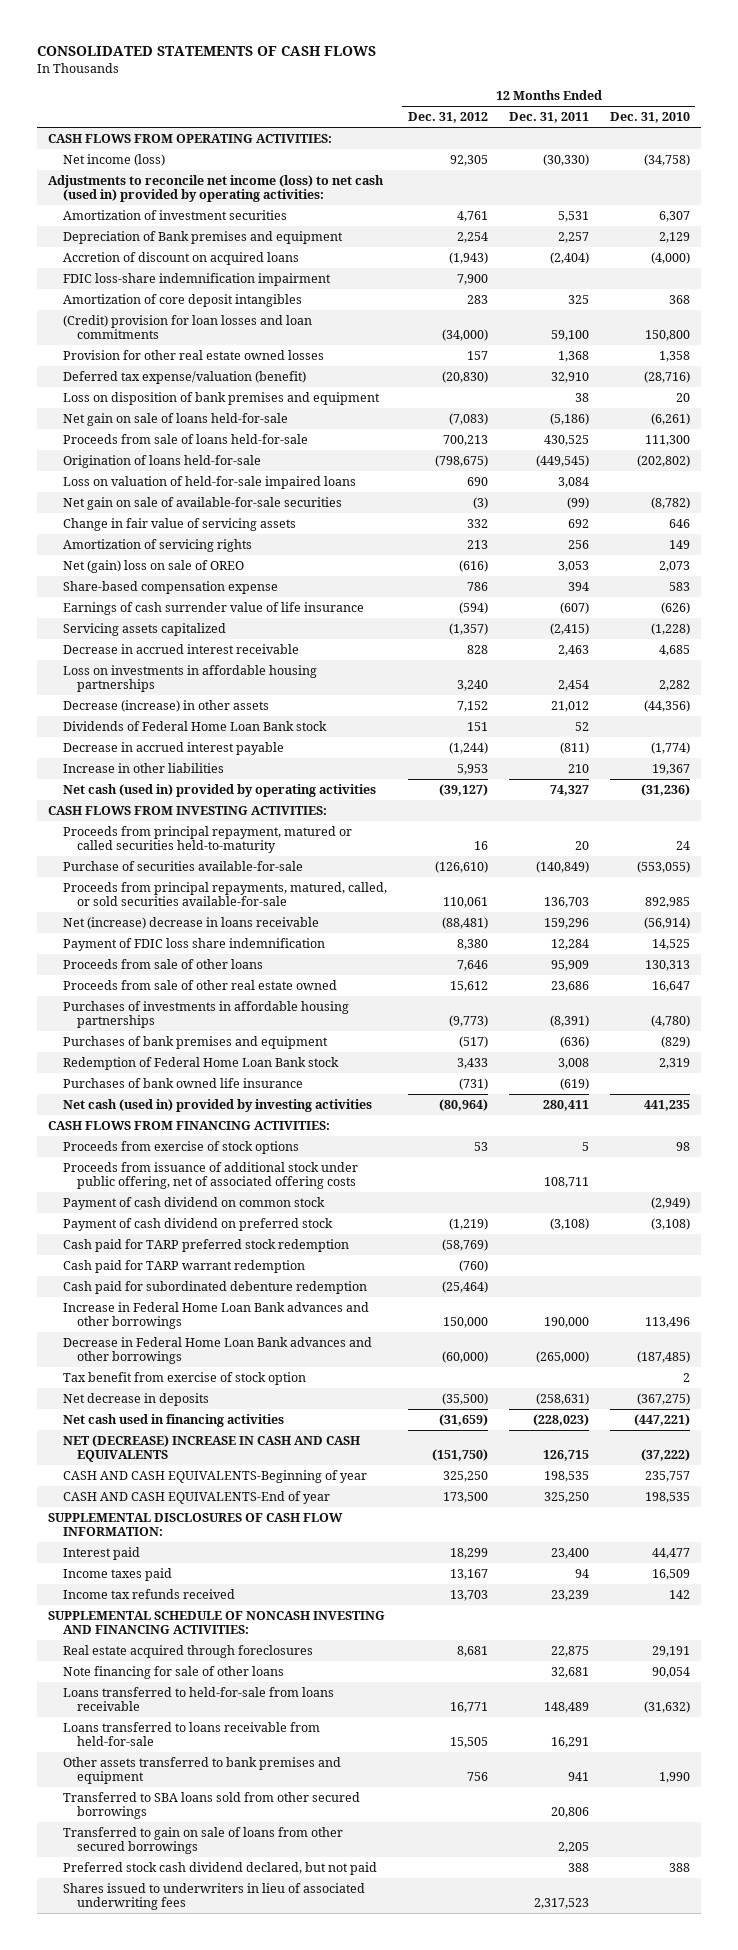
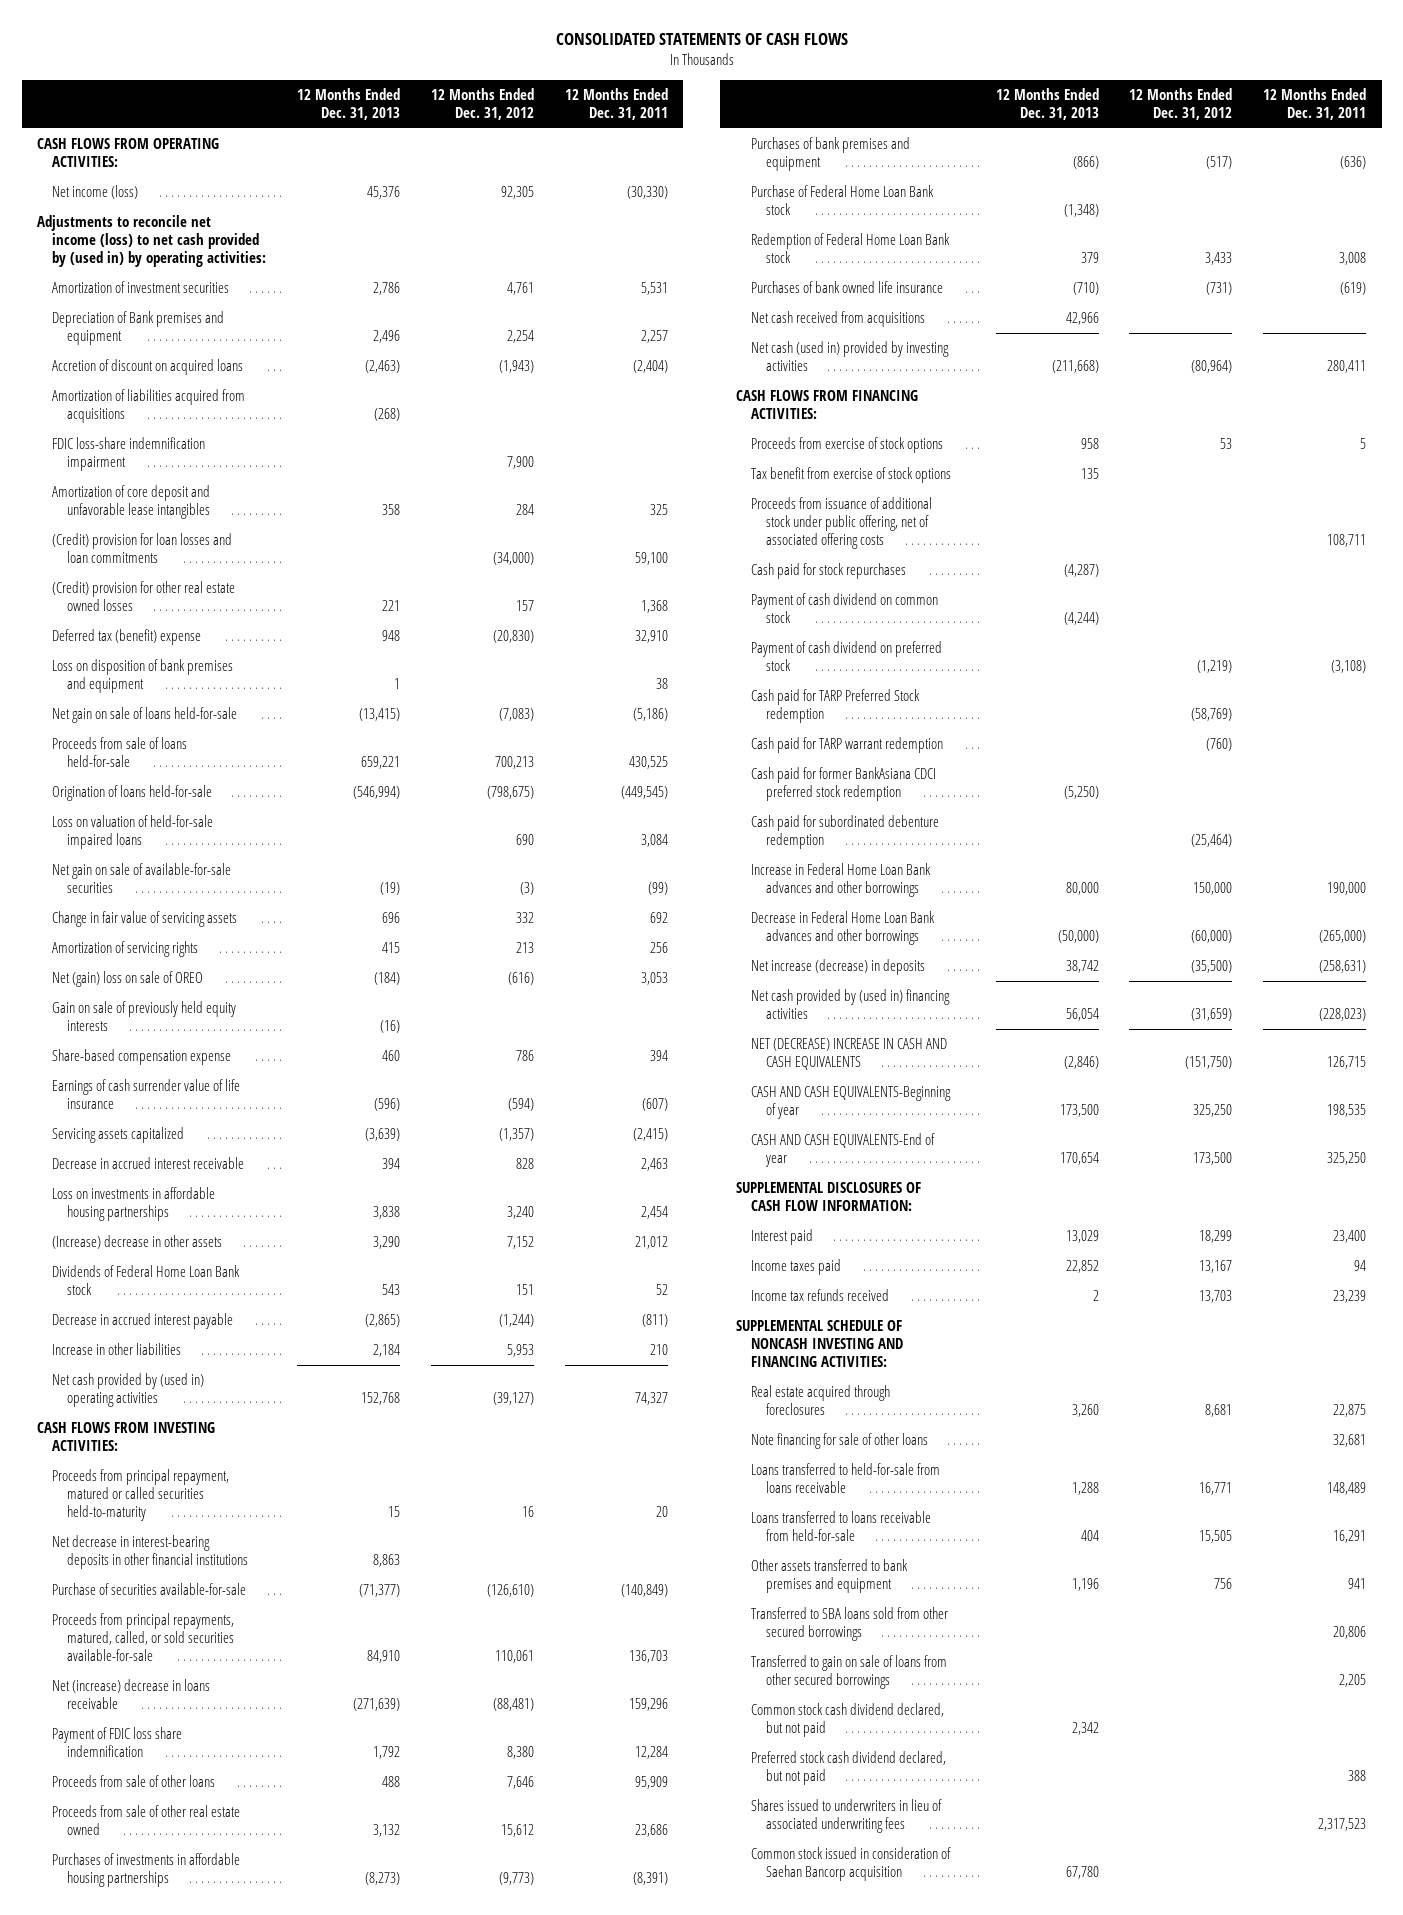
[610,112,691,124] Dec. 31, 2010 -> none
none -> [297,87,401,120] 12 Months Ended Dec. 31, 2013
[47,174,384,203] Adjustments to reconcile net income (loss) to net cash (used in) provided by operating activities: -> [37,215,267,268] Adjustments to reconcile net income (loss) to net cash provided by (used in) by operating activities:
none -> [52,389,246,424] Amortization of liabilities acquired from acquisitions
[62,293,302,307] Amortization of core deposit intangibles -> [52,485,211,520] Amortization of core deposit and unfavorable lease intangibles
[466,294,488,304] 283 -> [515,504,534,516] 284
[62,349,324,360] Provision for other real estate owned losses -> [52,581,236,612] (Credit) provision for other real estate owned losses
[62,370,306,384] Deferred tax expense/valuation (benefit) -> [52,629,202,646] Deferred tax (benefit) expense
none -> [52,1001,237,1032] Gain on sale of previously held equity interests
[62,699,269,712] Decrease (increase) in other assets -> [52,1235,223,1250] (Increase) decrease in other assets
[62,783,376,797] Net cash (used in) provided by operating activities -> [52,1373,205,1408] Net cash provided by (used in) operating activities
none -> [52,1535,249,1570] Net decrease in interest-bearing deposits in other financial institutions
none -> [750,185,934,216] Purchase of Federal Home Loan Bank stock
none -> [750,311,925,328] Net cash received from acquisitions
none -> [750,467,951,484] Tax benefit from exercise of stock options
none -> [750,563,906,580] Cash paid for stock repurchases
[62,1238,349,1252] Cash paid for TARP preferred stock redemption -> [750,689,920,724] Cash paid for TARP Preferred Stock redemption
none -> [750,767,936,802] Cash paid for former BankAsiana CDCI preferred stock redemption
[62,1371,306,1385] Tax benefit from exercise of stock option -> none
[62,1392,209,1406] Net decrease in deposits -> [750,959,925,976] Net increase (decrease) in deposits
[62,1413,284,1427] Net cash used in financing activities -> [750,989,950,1020] Net cash provided by (used in) financing activities
none -> [750,1703,944,1738] Common stock cash dividend declared, but not paid
none -> [750,1847,951,1882] Common stock issued in consideration of Saehan Bancorp acquisition

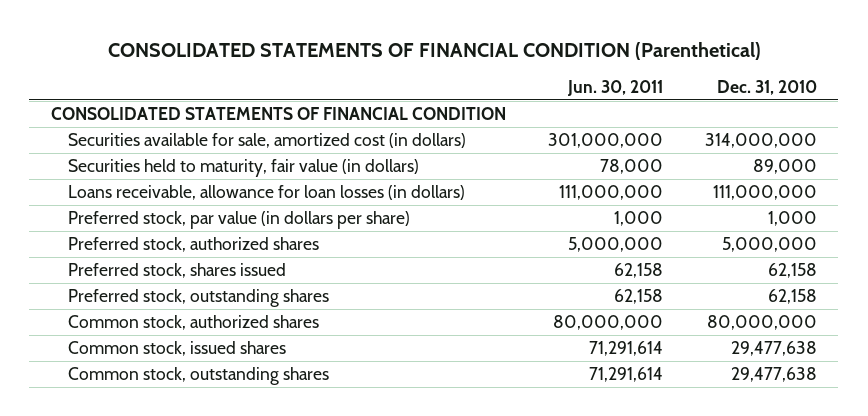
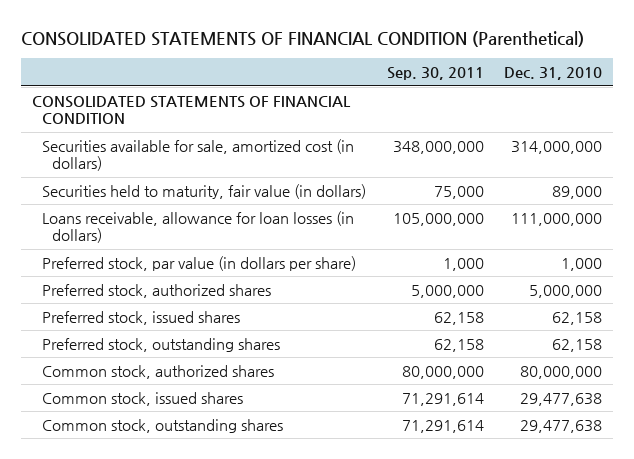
[566,80,663,97] Jun. 30, 2011 -> none
none -> [386,66,484,80] Sep. 30, 2011
[68,262,287,278] Preferred stock, shares issued -> [41,310,240,325] Preferred stock, issued shares

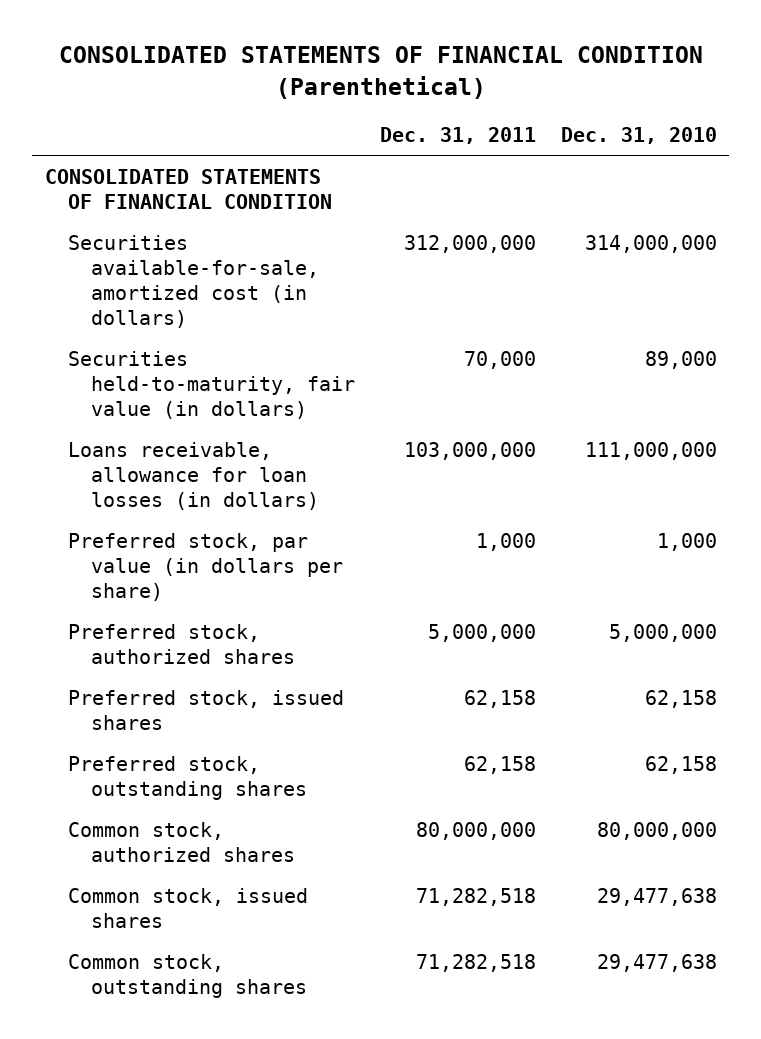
[386,66,484,80] Sep. 30, 2011 -> none
none -> [379,127,536,145] Dec. 31, 2011
[41,138,354,171] Securities available for sale, amortized cost (in dollars) -> [67,234,319,328] Securities available-for-sale, amortized cost (in dollars)
[41,183,366,199] Securities held to maturity, fair value (in dollars) -> [67,350,355,419] Securities held-to-maturity, fair value (in dollars)

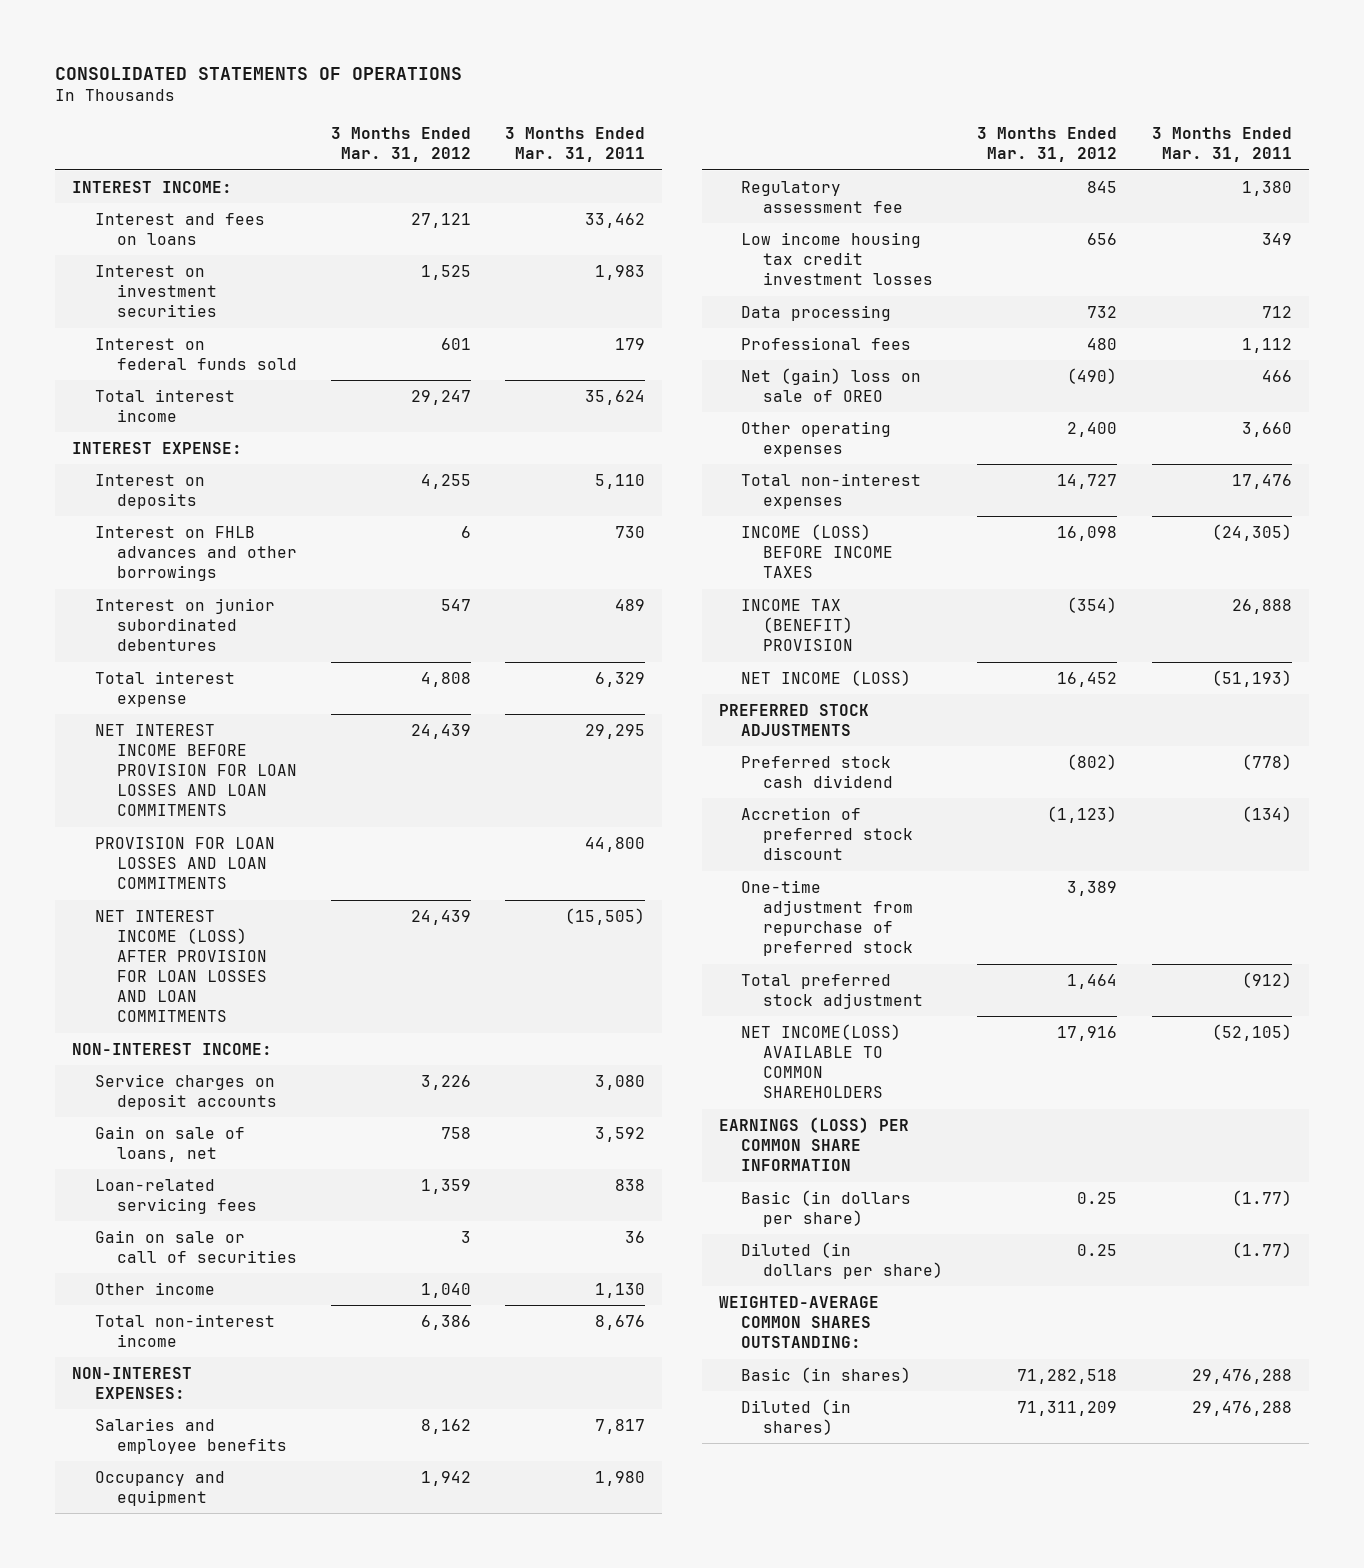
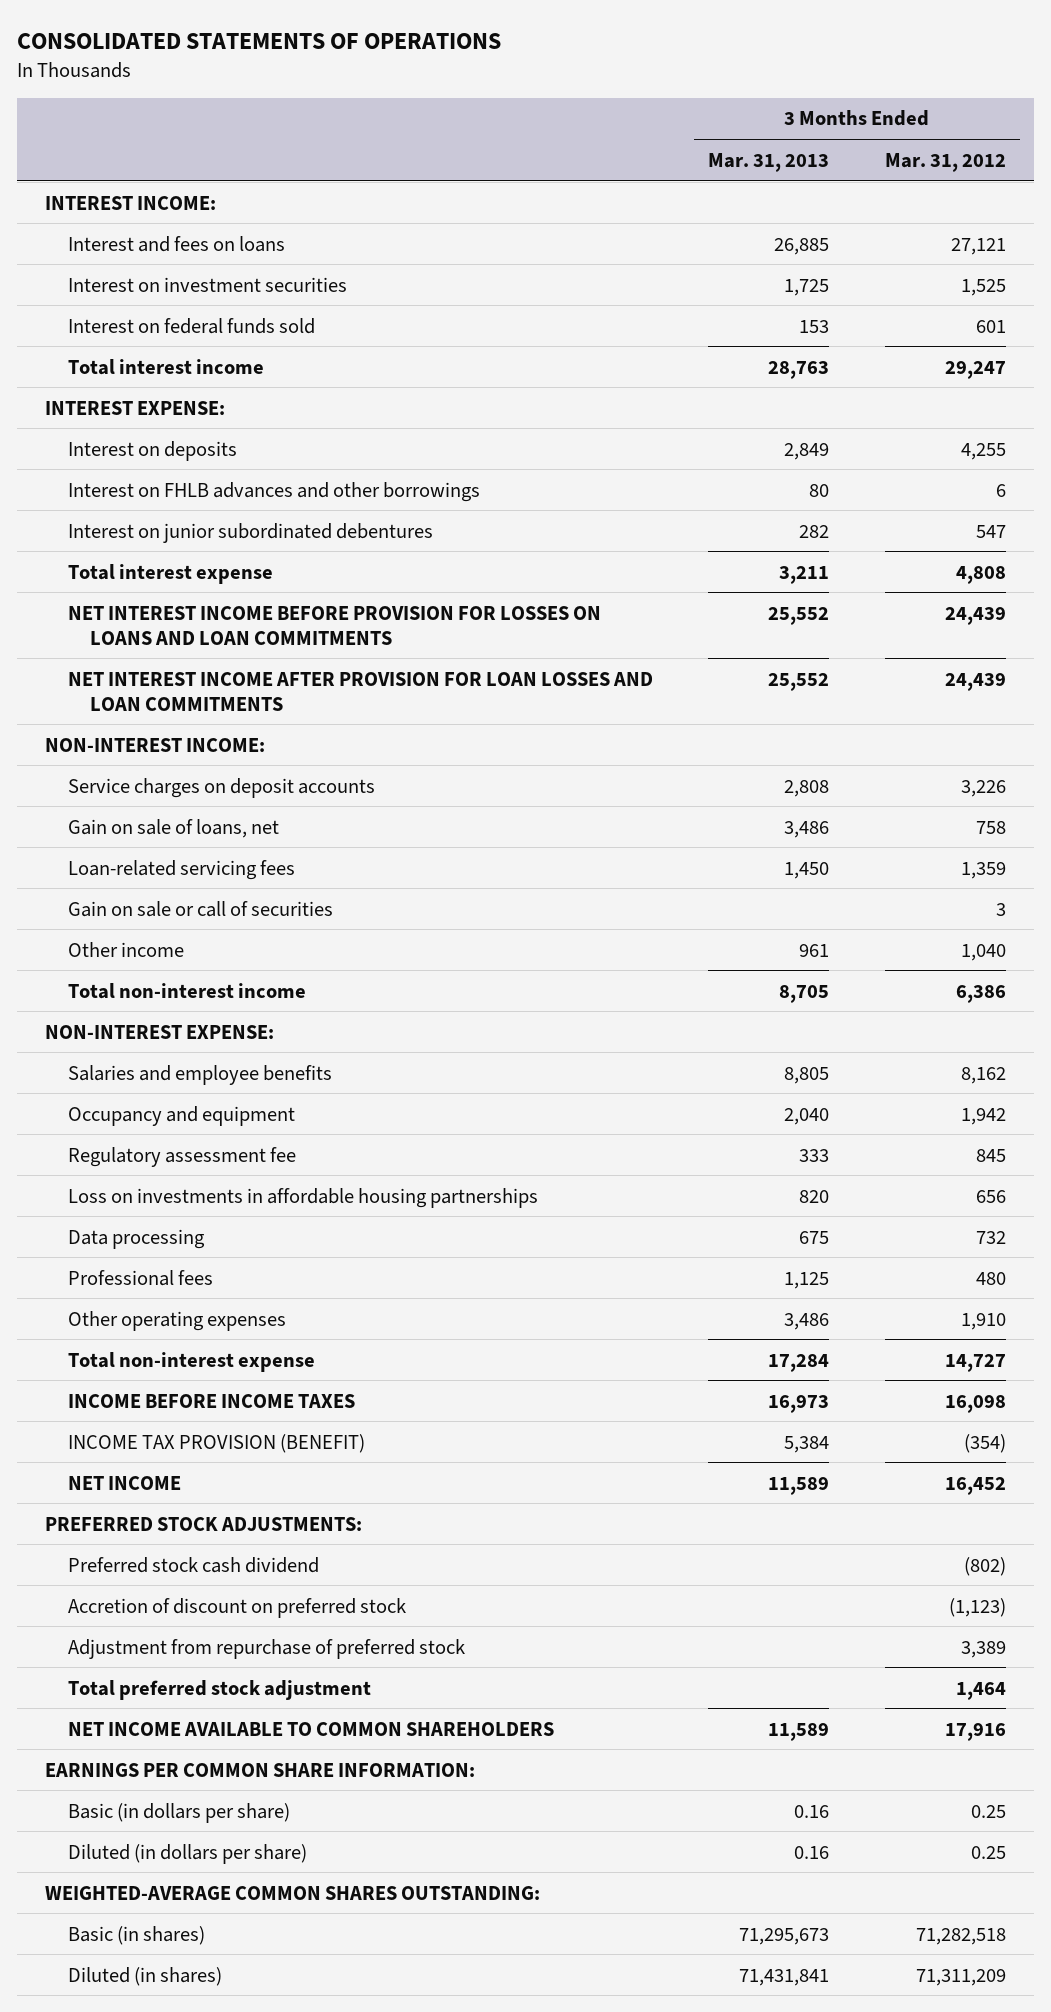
[505,127,646,163] 3 Months Ended Mar. 31, 2011 -> none
none -> [708,152,830,172] Mar. 31, 2013
[94,836,275,890] PROVISION FOR LOAN LOSSES AND LOAN COMMITMENTS -> none
[94,723,297,817] NET INTEREST INCOME BEFORE PROVISION FOR LOAN LOSSES AND LOAN COMMITMENTS -> [67,605,601,645] NET INTEREST INCOME BEFORE PROVISION FOR LOSSES ON LOANS AND LOAN COMMITMENTS
[94,909,267,1023] NET INTEREST INCOME (LOSS) AFTER PROVISION FOR LOAN LOSSES AND LOAN COMMITMENTS -> [67,671,653,711] NET INTEREST INCOME AFTER PROVISION FOR LOAN LOSSES AND LOAN COMMITMENTS
[72,1366,193,1400] NON-INTEREST EXPENSES: -> [44,1024,274,1039] NON-INTEREST EXPENSE:
[741,231,934,286] Low income housing tax credit investment losses -> [67,1187,538,1208] Loss on investments in affordable housing partnerships
[741,367,922,403] Net (gain) loss on sale of OREO -> none
[1067,421,1118,437] 2,400 -> [961,1312,1007,1330] 1,910
[741,472,922,510] Total non-interest expenses -> [67,1351,315,1372] Total non-interest expense
[741,523,894,579] INCOME (LOSS) BEFORE INCOME TAXES -> [67,1393,355,1408] INCOME BEFORE INCOME TAXES
[741,598,854,652] INCOME TAX (BENEFIT) PROVISION -> [67,1433,365,1453] INCOME TAX PROVISION (BENEFIT)
[741,669,912,686] NET INCOME (LOSS) -> [67,1475,181,1490] NET INCOME
[718,703,869,737] PREFERRED STOCK ADJUSTMENTS -> [44,1516,362,1531] PREFERRED STOCK ADJUSTMENTS:
[741,806,914,861] Accretion of preferred stock discount -> [67,1597,406,1618] Accretion of discount on preferred stock
[741,879,914,957] One-time adjustment from repurchase of preferred stock -> [67,1638,465,1659] Adjustment from repurchase of preferred stock
[741,1023,902,1099] NET INCOME(LOSS) AVAILABLE TO COMMON SHAREHOLDERS -> [67,1721,554,1736] NET INCOME AVAILABLE TO COMMON SHAREHOLDERS
[718,1116,909,1172] EARNINGS (LOSS) PER COMMON SHARE INFORMATION -> [44,1762,475,1777] EARNINGS PER COMMON SHARE INFORMATION:

